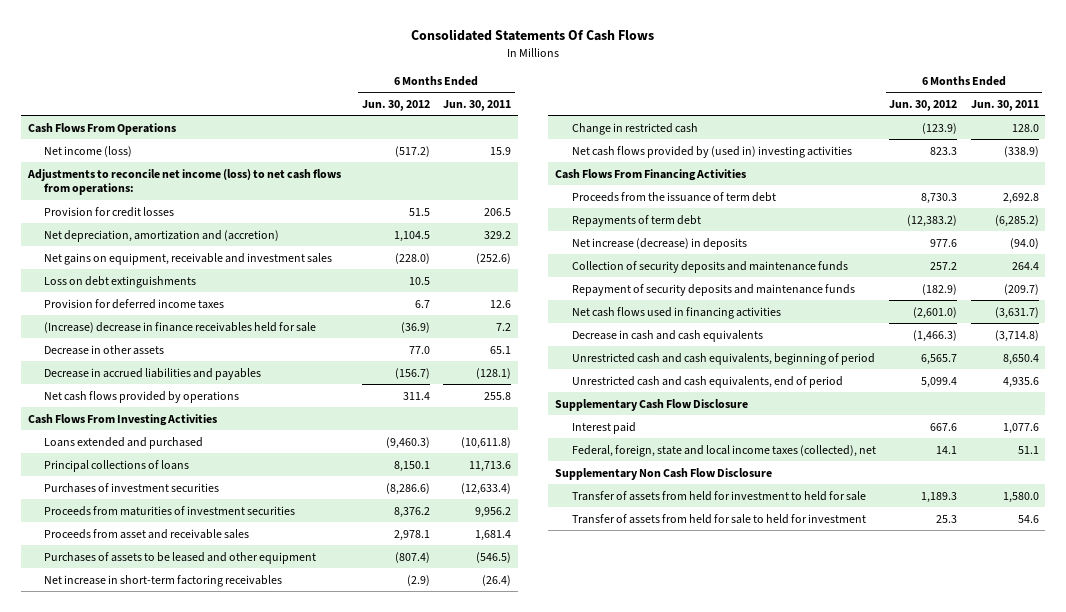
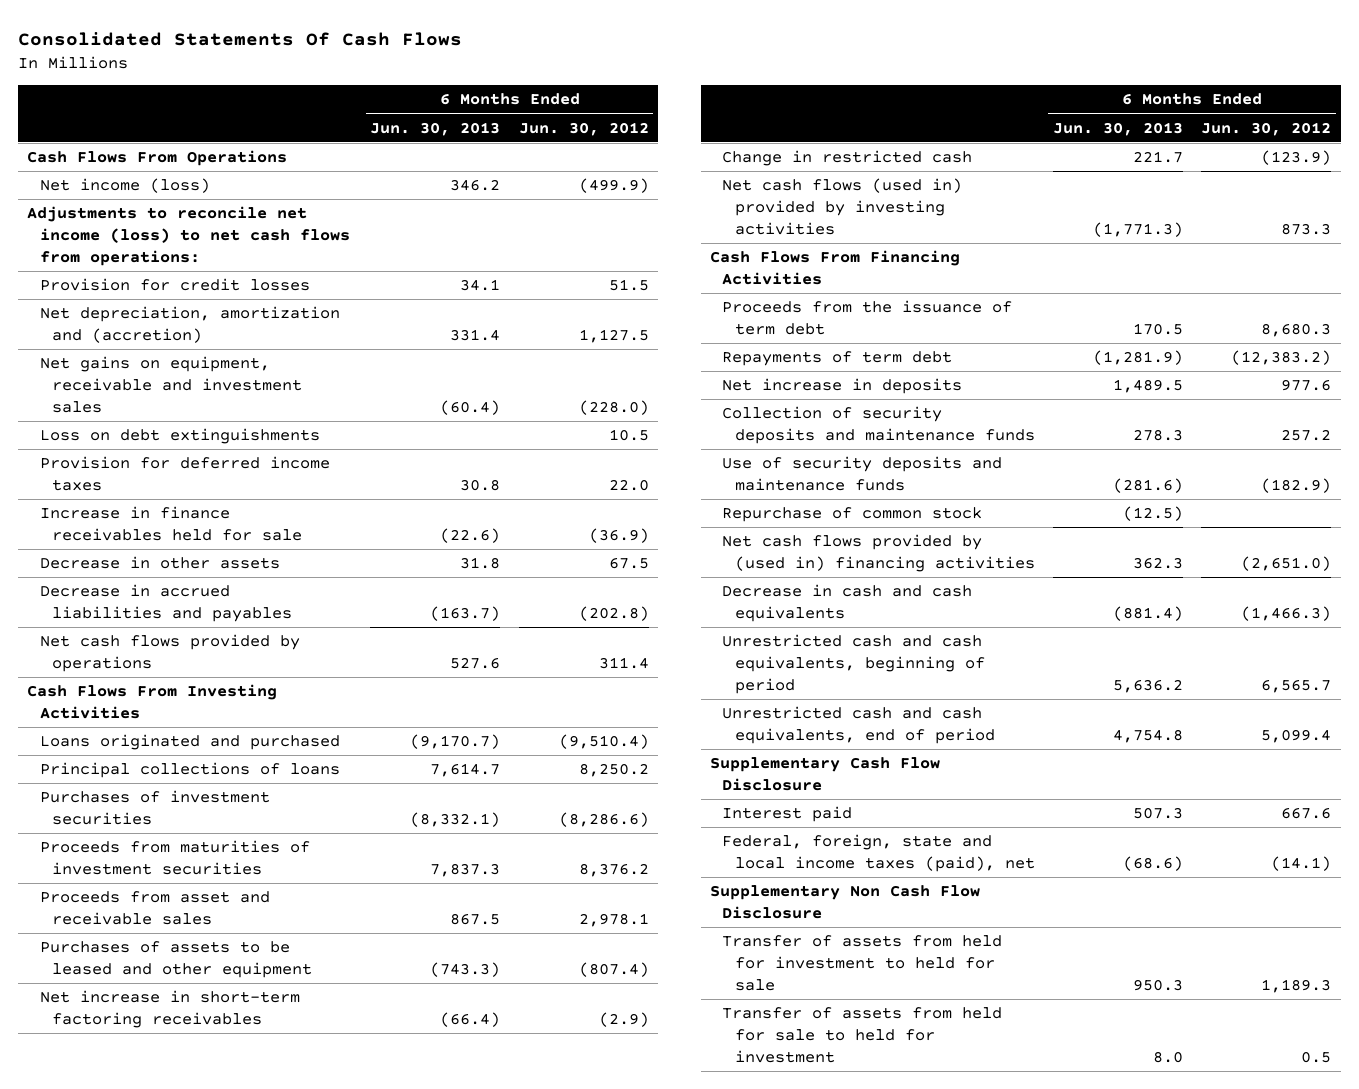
[443,99,512,111] Jun. 30, 2011 -> none
none -> [370,121,501,136] Jun. 30, 2013
[394,145,430,157] (517.2) -> [578,178,649,194] (499.9)
[393,230,430,242] 1,104.5 -> [578,328,649,343] 1,127.5
[414,299,430,308] 6.7 -> [608,478,649,491] 22.0
[44,321,317,333] (Increase) decrease in finance receivables held for sale -> [39,506,303,541] Increase in finance receivables held for sale
[408,345,430,354] 77.0 -> [608,557,649,570] 67.5
[394,367,430,379] (156.7) -> [578,605,649,621] (202.8)
[44,436,204,449] Loans extended and purchased -> [39,734,340,751] Loans originated and purchased
[385,436,430,449] (9,460.3) -> [558,734,649,750] (9,510.4)
[393,460,430,472] 8,150.1 -> [578,763,649,778] 8,250.2
[571,145,852,158] Net cash flows provided by (used in) investing activities -> [722,178,963,235] Net cash flows (used in) provided by investing activities
[930,146,958,155] 823.3 -> [1281,222,1332,235] 873.3
[921,192,958,204] 8,730.3 -> [1261,322,1332,337] 8,680.3
[571,237,747,250] Net increase (decrease) in deposits -> [722,378,963,395] Net increase in deposits
[571,283,855,296] Repayment of security deposits and maintenance funds -> [722,456,1003,491] Use of security deposits and maintenance funds
none -> [722,507,983,523] Repurchase of common stock
[571,306,781,319] Net cash flows used in financing activities -> [722,534,1035,572] Net cash flows provided by (used in) financing activities
[913,306,958,319] (2,601.0) -> [1241,555,1332,571] (2,651.0)
[571,444,876,457] Federal, foreign, state and local income taxes (collected), net -> [722,834,1035,872] Federal, foreign, state and local income taxes (paid), net
[936,445,958,454] 14.1 -> [1271,855,1332,871] (14.1)
[936,514,958,523] 25.3 -> [1301,1050,1332,1063] 0.5

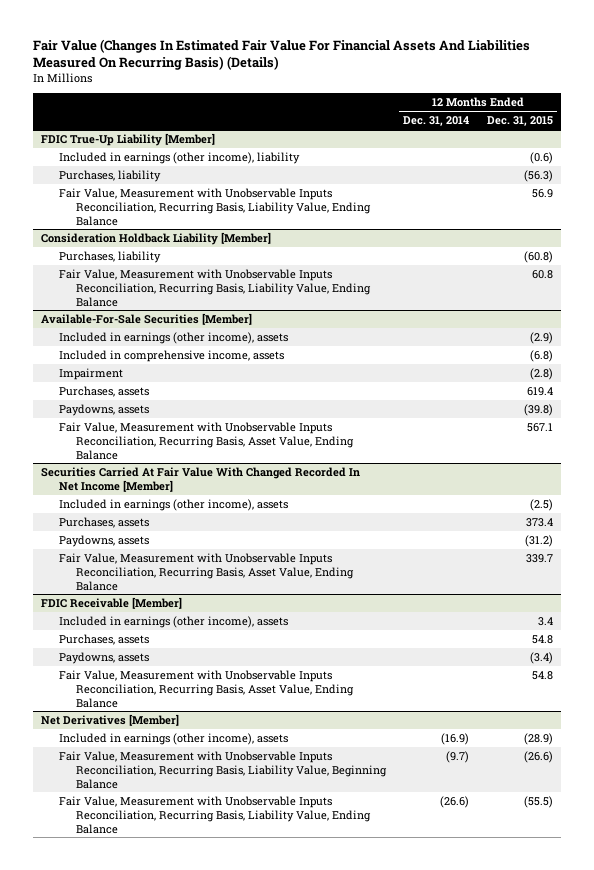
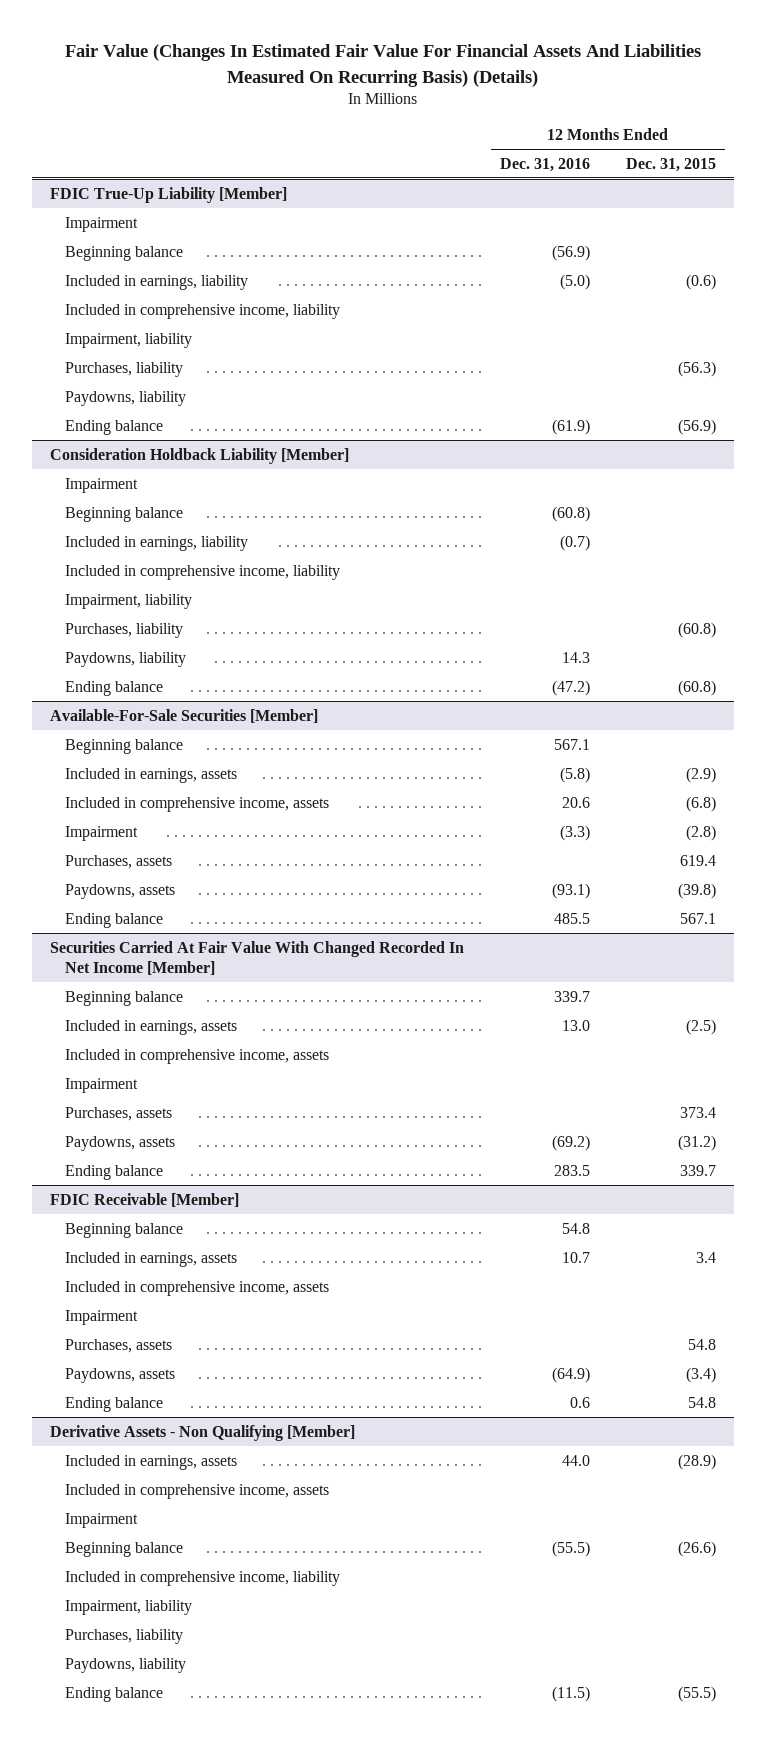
[403,116,470,127] Dec. 31, 2014 -> none
none -> [500,157,591,172] Dec. 31, 2016
none -> [65,216,139,232] Impairment
none -> [65,245,184,261] Beginning balance
[58,151,300,164] Included in earnings (other income), liability -> [65,274,249,290] Included in earnings, liability
none -> [65,303,341,319] Included in comprehensive income, liability
none -> [65,332,193,348] Impairment, liability
[58,187,372,226] Fair Value, Measurement with Unobservable Inputs Reconciliation, Recurring Basis, Liability Value, Ending Balance -> none
none -> [65,390,187,406] Paydowns, liability
none -> [65,419,164,435] Ending balance
none -> [65,477,139,493] Impairment
none -> [65,506,184,522] Beginning balance
none -> [65,535,249,551] Included in earnings, liability
none -> [65,564,341,580] Included in comprehensive income, liability
none -> [65,593,193,609] Impairment, liability
[58,268,372,307] Fair Value, Measurement with Unobservable Inputs Reconciliation, Recurring Basis, Liability Value, Ending Balance -> none
none -> [65,651,187,667] Paydowns, liability
none -> [65,680,164,696] Ending balance
none -> [65,738,184,754] Beginning balance
[58,331,288,344] Included in earnings (other income), assets -> [65,767,238,783] Included in earnings, assets
[58,421,355,460] Fair Value, Measurement with Unobservable Inputs Reconciliation, Recurring Basis, Asset Value, Ending Balance -> [65,912,164,928] Ending balance
none -> [65,990,184,1006] Beginning balance
[58,498,288,511] Included in earnings (other income), assets -> [65,1019,238,1035] Included in earnings, assets
none -> [65,1048,330,1064] Included in comprehensive income, assets
none -> [65,1077,139,1093] Impairment
[58,552,355,591] Fair Value, Measurement with Unobservable Inputs Reconciliation, Recurring Basis, Asset Value, Ending Balance -> [65,1164,164,1180] Ending balance
none -> [65,1222,184,1238] Beginning balance
[58,615,288,628] Included in earnings (other income), assets -> [65,1251,238,1267] Included in earnings, assets
none -> [65,1280,330,1296] Included in comprehensive income, assets
none -> [65,1309,139,1325] Impairment
[58,669,355,708] Fair Value, Measurement with Unobservable Inputs Reconciliation, Recurring Basis, Asset Value, Ending Balance -> [65,1396,164,1412] Ending balance
[41,713,180,726] Net Derivatives [Member] -> [50,1424,356,1441] Derivative Assets - Non Qualifying [Member]
[58,732,288,745] Included in earnings (other income), assets -> [65,1454,238,1470] Included in earnings, assets
none -> [65,1483,330,1499] Included in comprehensive income, assets
none -> [65,1512,139,1528] Impairment
[58,750,388,789] Fair Value, Measurement with Unobservable Inputs Reconciliation, Recurring Basis, Liability Value, Beginning Balance -> [65,1541,184,1557] Beginning balance
none -> [65,1570,341,1586] Included in comprehensive income, liability
none -> [65,1599,193,1615] Impairment, liability
none -> [65,1628,184,1644] Purchases, liability
none -> [65,1657,187,1673] Paydowns, liability
[58,795,372,834] Fair Value, Measurement with Unobservable Inputs Reconciliation, Recurring Basis, Liability Value, Ending Balance -> [65,1686,164,1702] Ending balance

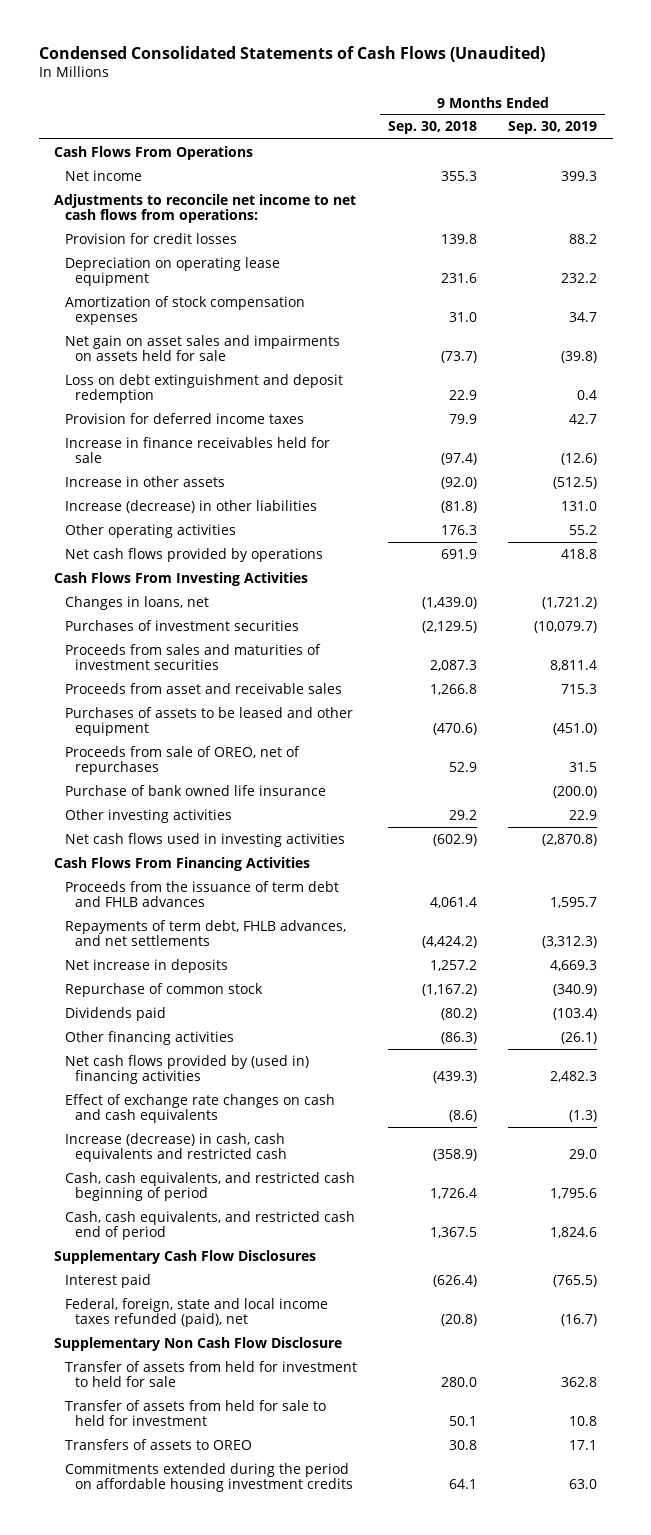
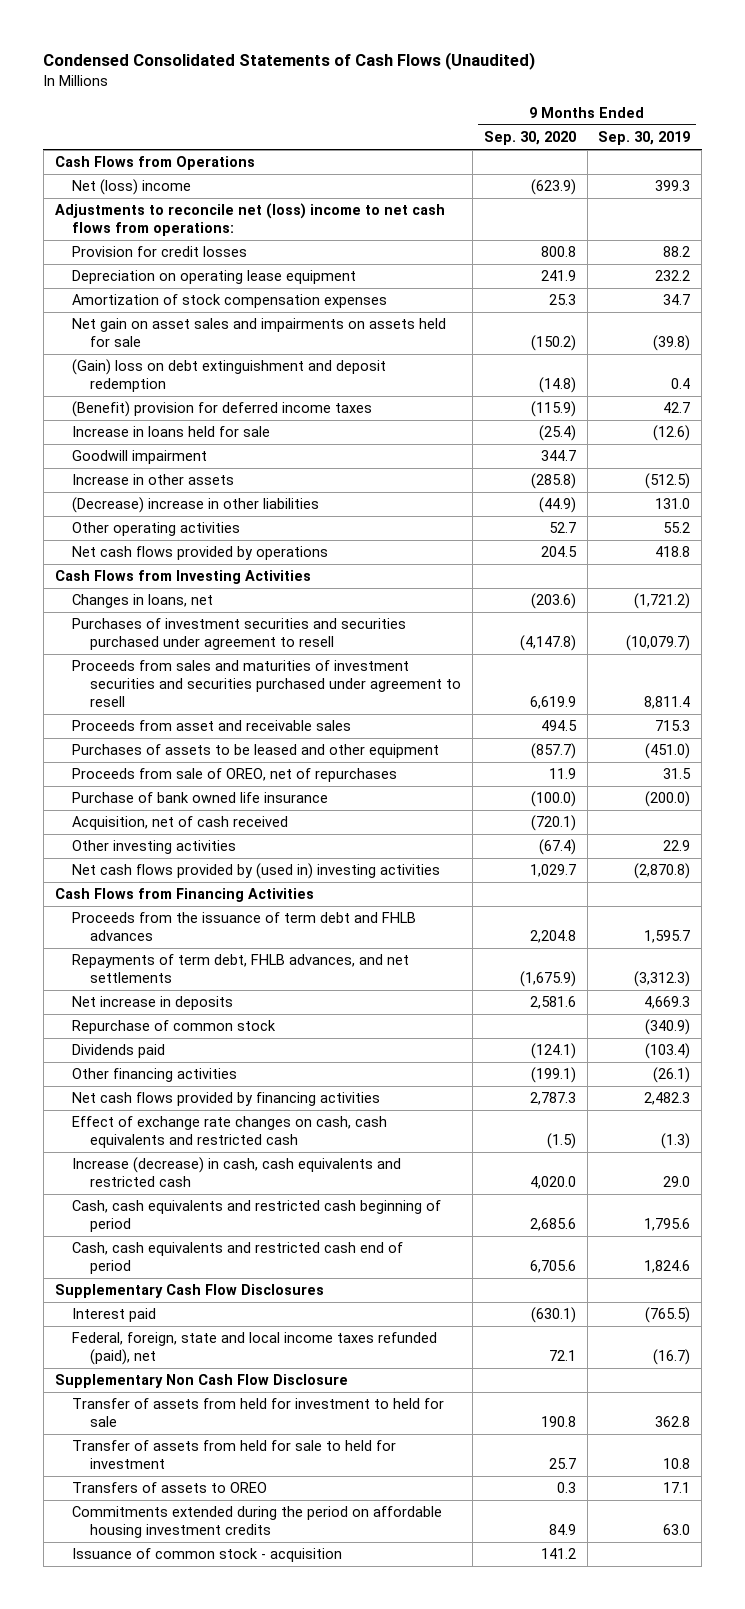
[387,121,477,135] Sep. 30, 2018 -> none
none -> [483,130,576,145] Sep. 30, 2020
[54,145,254,160] Cash Flows From Operations -> [54,156,255,171] Cash Flows from Operations
[64,169,142,181] Net income -> [72,179,192,196] Net (loss) income
[54,193,357,224] Adjustments to reconcile net income to net cash flows from operations: -> [54,203,445,237] Adjustments to reconcile net (loss) income to net cash flows from operations:
[64,373,343,404] Loss on debt extinguishment and deposit redemption -> [72,359,387,393] (Gain) loss on debt extinguishment and deposit redemption
[64,412,304,424] Provision for deferred income taxes -> [72,401,373,418] (Benefit) provision for deferred income taxes
[64,436,330,464] Increase in finance receivables held for sale -> [72,426,271,438] Increase in loans held for sale
none -> [72,450,208,465] Goodwill impairment
[64,499,317,513] Increase (decrease) in other liabilities -> [72,497,320,514] (Decrease) increase in other liabilities
[54,571,309,586] Cash Flows From Investing Activities -> [54,570,311,585] Cash Flows from Investing Activities
[64,619,299,631] Purchases of investment securities -> [72,618,407,651] Purchases of investment securities and securities purchased under agreement to resell
[64,643,321,671] Proceeds from sales and maturities of investment securities -> [72,660,462,708] Proceeds from sales and maturities of investment securities and securities purchased under agreement to resell
none -> [72,816,289,831] Acquisition, net of cash received
[64,832,345,847] Net cash flows used in investing activities -> [72,863,441,880] Net cash flows provided by (used in) investing activities
[54,856,311,871] Cash Flows From Financing Activities -> [54,888,314,903] Cash Flows from Financing Activities
[64,1054,309,1085] Net cash flows provided by (used in) financing activities -> [72,1092,381,1107] Net cash flows provided by financing activities
[64,1093,335,1124] Effect of exchange rate changes on cash and cash equivalents -> [72,1116,388,1149] Effect of exchange rate changes on cash, cash equivalents and restricted cash
[64,1171,355,1202] Cash, cash equivalents, and restricted cash beginning of period -> [72,1200,442,1233] Cash, cash equivalents and restricted cash beginning of period
[64,1210,355,1241] Cash, cash equivalents, and restricted cash end of period -> [72,1242,404,1275] Cash, cash equivalents and restricted cash end of period
none -> [72,1548,343,1563] Issuance of common stock - acquisition

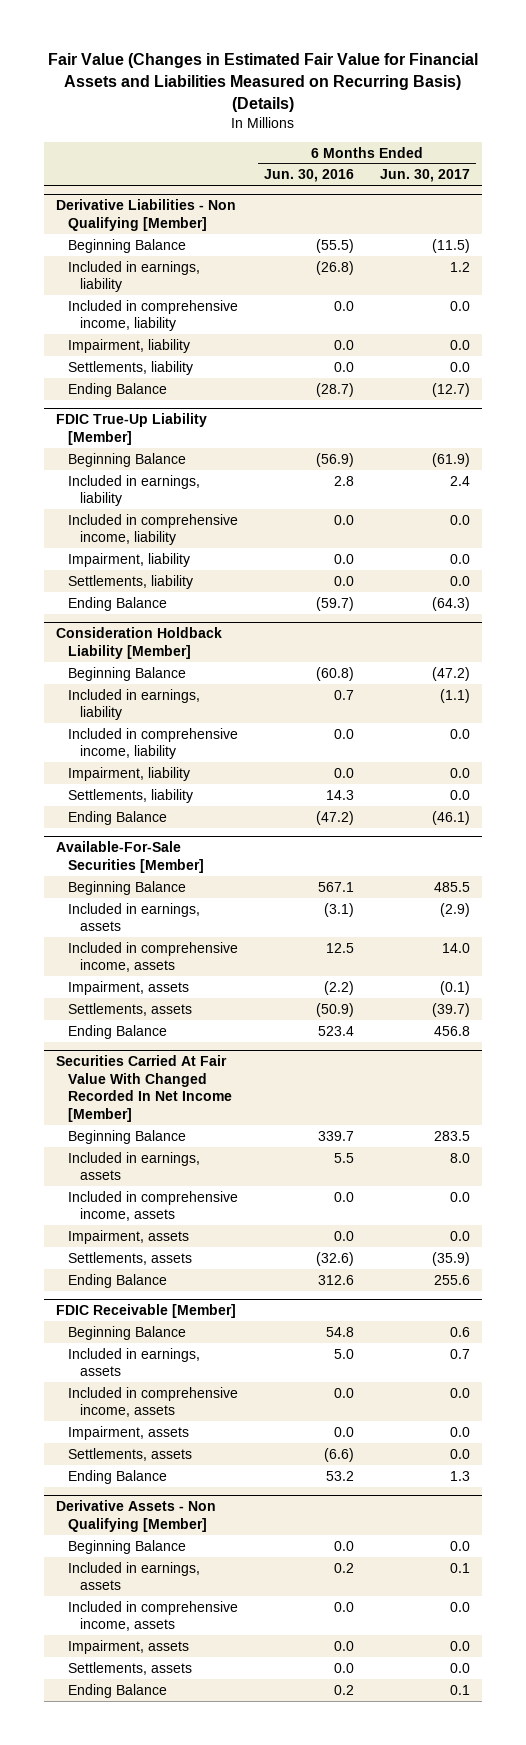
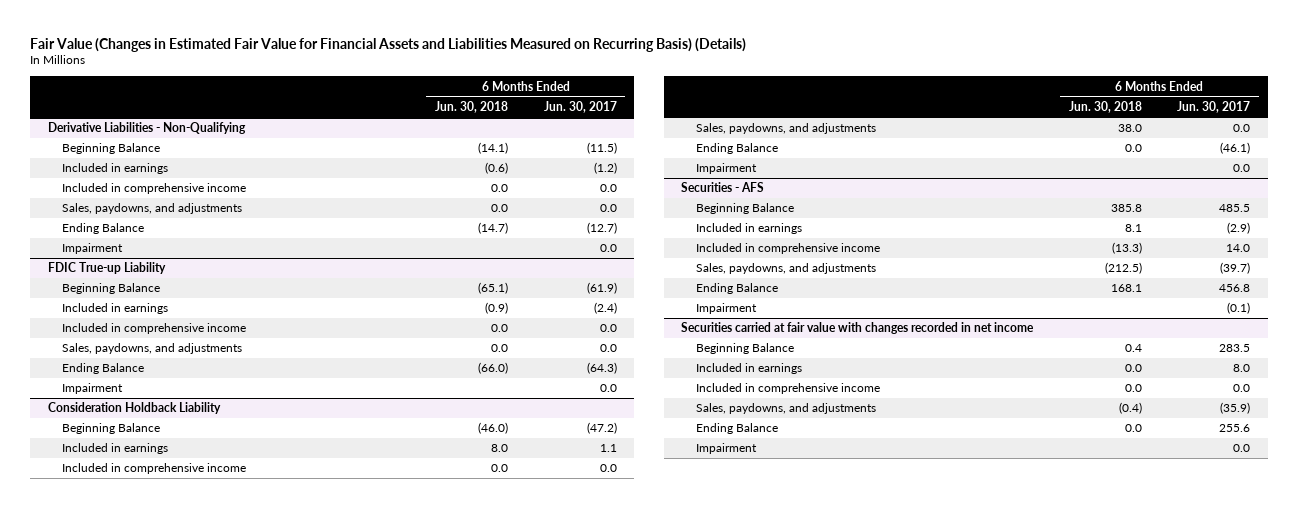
[263,169,354,183] Jun. 30, 2016 -> none
none -> [435,101,509,114] Jun. 30, 2018
[56,199,237,231] Derivative Liabilities - Non Qualifying [Member] -> [47,122,246,135] Derivative Liabilities - Non-Qualifying
[68,338,191,353] Impairment, liability -> none
[68,360,194,375] Settlements, liability -> none
[68,260,201,293] Included in earnings, liability -> [62,163,169,175] Included in earnings
[449,261,470,272] 1.2 -> [593,162,617,175] (1.2)
[68,299,239,332] Included in comprehensive income, liability -> [62,183,247,195] Included in comprehensive income
none -> [62,203,243,215] Sales, paydowns, and adjustments
none -> [62,243,124,255] Impairment
[56,413,208,445] FDIC True-Up Liability [Member] -> [47,262,166,275] FDIC True-up Liability
[68,552,191,567] Impairment, liability -> none
[68,574,194,589] Settlements, liability -> none
[68,474,201,507] Included in earnings, liability -> [62,303,169,315] Included in earnings
[449,475,470,486] 2.4 -> [593,302,617,315] (2.4)
[68,513,239,546] Included in comprehensive income, liability -> [62,323,247,335] Included in comprehensive income
none -> [62,343,243,355] Sales, paydowns, and adjustments
none -> [62,383,124,395] Impairment
[56,627,223,659] Consideration Holdback Liability [Member] -> [47,402,221,415] Consideration Holdback Liability
[68,766,191,781] Impairment, liability -> none
[68,788,194,803] Settlements, liability -> none
[68,688,201,721] Included in earnings, liability -> [62,443,169,455] Included in earnings
[439,688,470,703] (1.1) -> [599,444,617,453] 1.1
[68,727,239,760] Included in comprehensive income, liability -> [62,463,247,475] Included in comprehensive income
none -> [695,123,876,135] Sales, paydowns, and adjustments
none -> [695,163,757,175] Impairment
[56,841,205,873] Available-For-Sale Securities [Member] -> [681,182,765,193] Securities - AFS
[68,980,190,995] Impairment, assets -> none
[68,902,201,932] Included in earnings, assets -> [695,223,802,235] Included in earnings
[68,941,239,973] Included in comprehensive income, assets -> [695,243,880,255] Included in comprehensive income
[68,1002,193,1016] Settlements, assets -> [695,263,876,275] Sales, paydowns, and adjustments
none -> [695,303,757,315] Impairment
[56,1055,233,1122] Securities Carried At Fair Value With Changed Recorded In Net Income [Member] -> [681,322,1035,335] Securities carried at fair value with changes recorded in net income
[68,1229,190,1244] Impairment, assets -> none
[68,1151,201,1181] Included in earnings, assets -> [695,363,802,375] Included in earnings
[68,1190,239,1222] Included in comprehensive income, assets -> [695,383,880,395] Included in comprehensive income
[68,1251,193,1265] Settlements, assets -> [695,403,876,415] Sales, paydowns, and adjustments
[56,1304,237,1319] FDIC Receivable [Member] -> none
[68,1325,187,1340] Beginning Balance -> none
[68,1347,201,1377] Included in earnings, assets -> none
[68,1386,239,1418] Included in comprehensive income, assets -> none
[68,1447,193,1461] Settlements, assets -> none
[68,1469,168,1484] Ending Balance -> none
[56,1500,217,1532] Derivative Assets - Non Qualifying [Member] -> none
[68,1539,187,1554] Beginning Balance -> none
[68,1561,201,1591] Included in earnings, assets -> none
[68,1600,239,1632] Included in comprehensive income, assets -> none
[68,1639,190,1654] Impairment, assets -> none
[68,1661,193,1675] Settlements, assets -> none
[68,1683,168,1698] Ending Balance -> none
[68,1425,190,1440] Impairment, assets -> [695,443,757,455] Impairment

